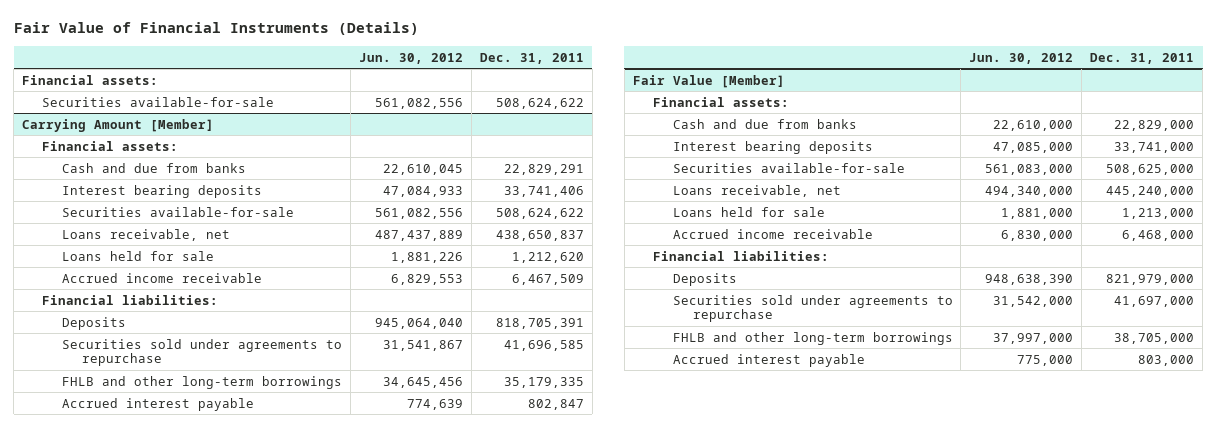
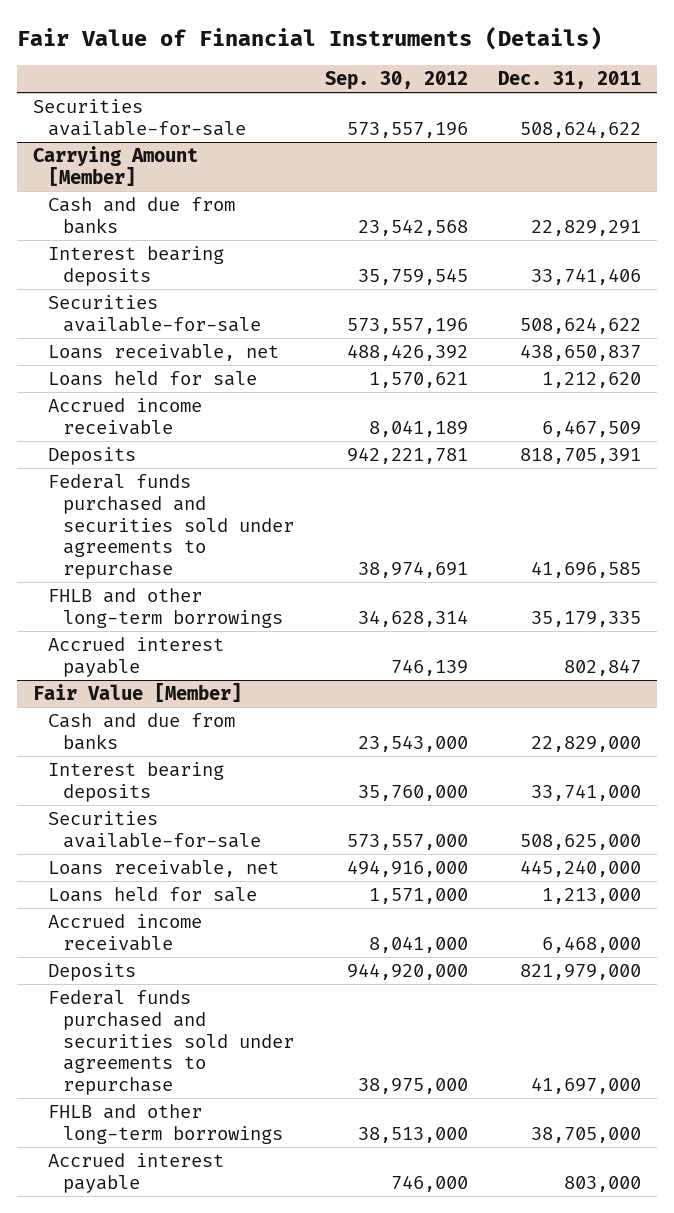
[358,52,463,64] Jun. 30, 2012 -> none
none -> [324,71,468,91] Sep. 30, 2012
[21,74,158,85] Financial assets: -> none
[42,140,179,151] Financial assets: -> none
[42,294,219,305] Financial liabilities: -> none
[62,338,343,367] Securities sold under agreements to repurchase -> [47,474,295,579] Federal funds purchased and securities sold under agreements to repurchase
[652,96,789,107] Financial assets: -> none
[652,250,829,261] Financial liabilities: -> none
[672,294,953,323] Securities sold under agreements to repurchase -> [47,990,295,1095] Federal funds purchased and securities sold under agreements to repurchase

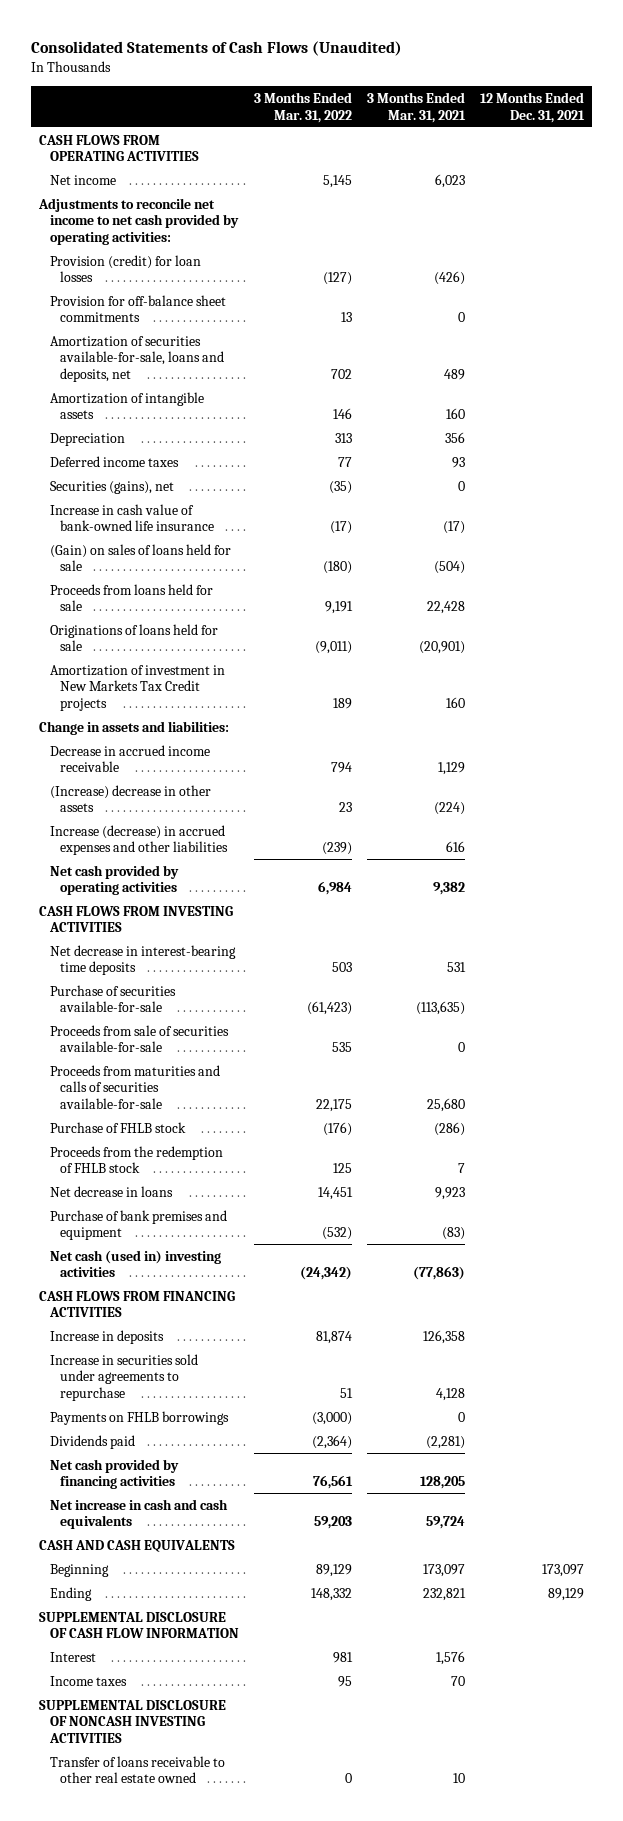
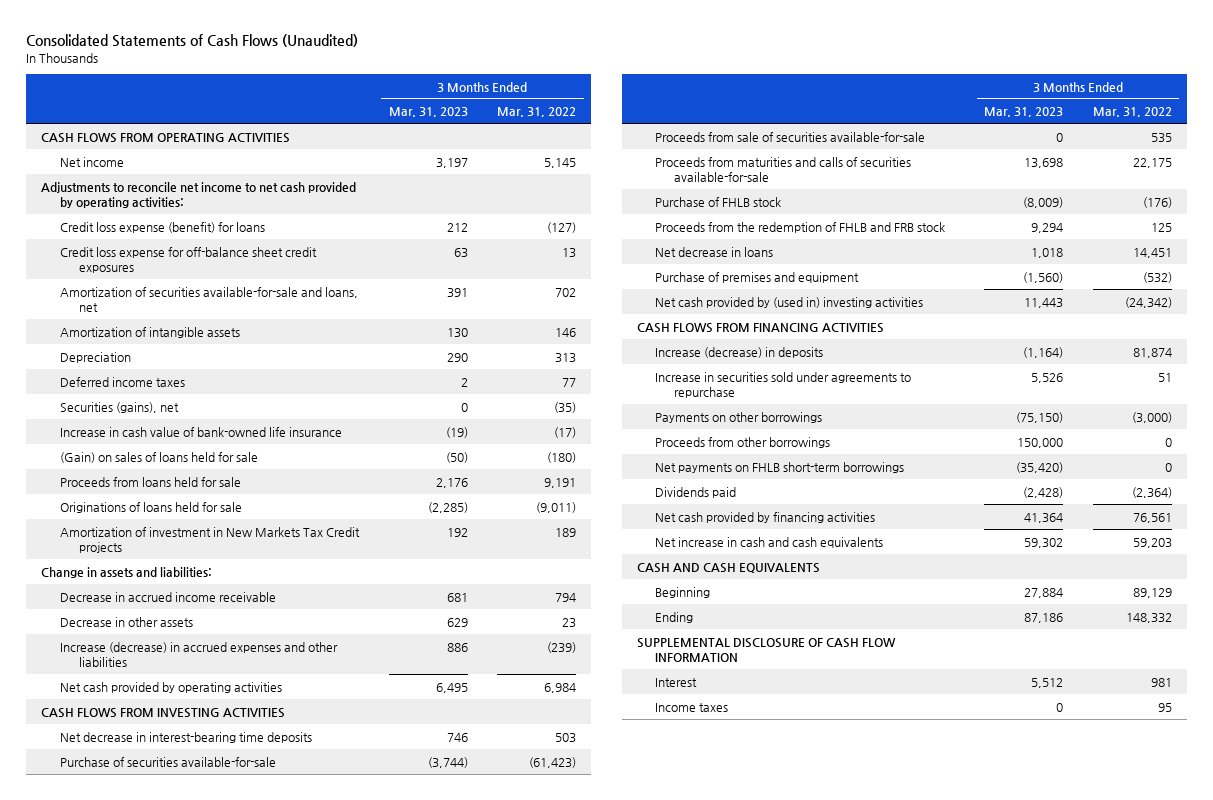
[367,91,467,123] 3 Months Ended Mar. 31, 2021 -> none
[480,91,586,123] 12 Months Ended Dec. 31, 2021 -> none
none -> [388,107,468,118] Mar. 31, 2023
[49,254,201,283] Provision (credit) for loan losses -> [59,221,265,233] Credit loss expense (benefit) for loans
[49,294,226,323] Provision for off-balance sheet commitments -> [59,246,317,274] Credit loss expense for off-balance sheet credit exposures
[49,335,225,383] Amortization of securities available-for-sale, loans and deposits, net -> [59,286,358,313] Amortization of securities available-for-sale and loans, net
[49,784,211,813] (Increase) decrease in other assets -> [59,616,193,627] Decrease in other assets
[49,1145,223,1174] Proceeds from the redemption of FHLB stock -> [655,221,946,233] Proceeds from the redemption of FHLB and FRB stock
[49,1209,227,1241] Purchase of bank premises and equipment -> [655,271,860,283] Purchase of premises and equipment
[49,1249,221,1278] Net cash (used in) investing activities -> [655,296,924,308] Net cash provided by (used in) investing activities
[49,1329,164,1344] Increase in deposits -> [655,346,824,358] Increase (decrease) in deposits
[49,1410,229,1425] Payments on FHLB borrowings -> [655,411,823,423] Payments on other borrowings
none -> [655,436,831,448] Proceeds from other borrowings
none -> [655,461,905,473] Net payments on FHLB short-term borrowings
[38,1699,226,1744] SUPPLEMENTAL DISCLOSURE OF NONCASH INVESTING ACTIVITIES -> none
[49,1755,225,1784] Transfer of loans receivable to other real estate owned -> none

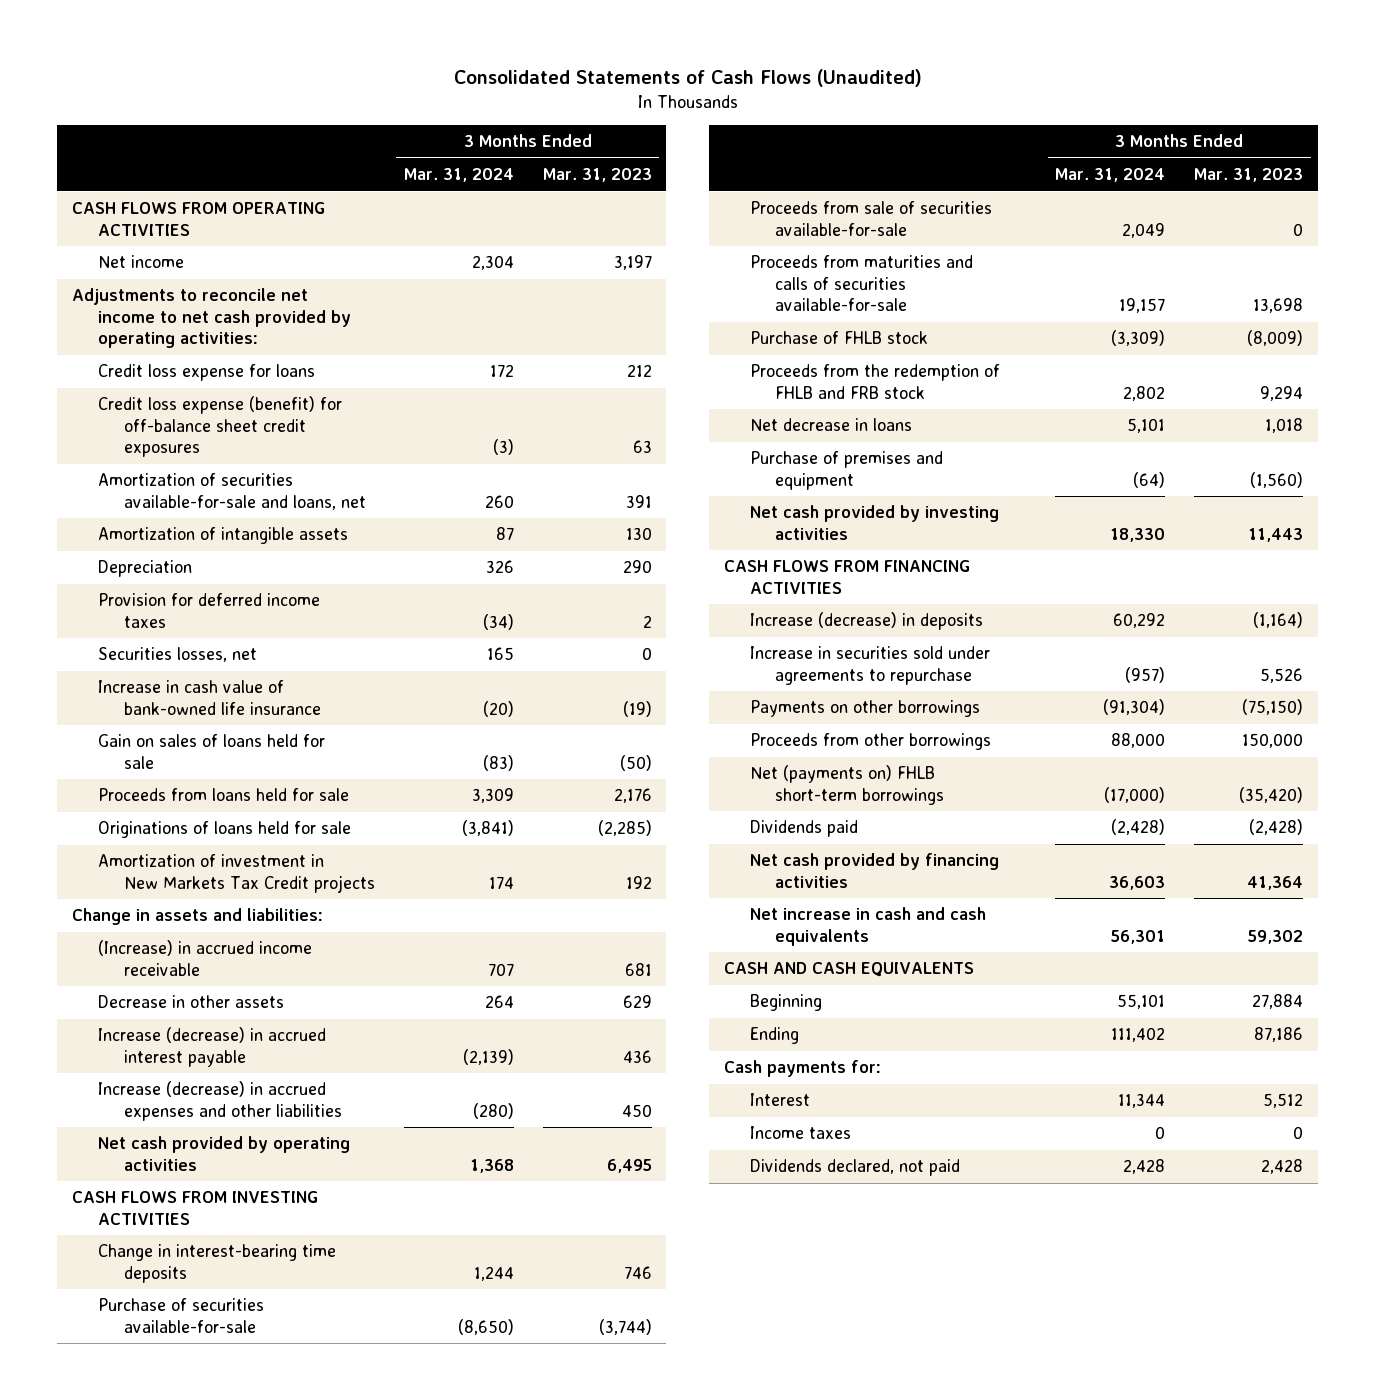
[497,107,577,118] Mar. 31, 2022 -> none
none -> [403,168,514,183] Mar. 31, 2024
[59,221,265,233] Credit loss expense (benefit) for loans -> [97,364,315,382] Credit loss expense for loans
[59,246,317,274] Credit loss expense for off-balance sheet credit exposures -> [97,396,342,458] Credit loss expense (benefit) for off-balance sheet credit exposures
[59,376,185,387] Deferred income taxes -> [97,593,320,628] Provision for deferred income taxes
[59,401,179,413] Securities (gains), net -> [97,647,257,663] Securities losses, net
[59,451,258,463] (Gain) on sales of loans held for sale -> [97,734,325,769] Gain on sales of loans held for sale
[59,591,276,602] Decrease in accrued income receivable -> [97,940,312,976] (Increase) in accrued income receivable
none -> [97,1027,326,1067] Increase (decrease) in accrued interest payable
[446,642,468,652] 886 -> [621,1103,652,1117] 450
[59,731,312,743] Net decrease in interest-bearing time deposits -> [97,1244,336,1283] Change in interest-bearing time deposits
[655,296,924,308] Net cash provided by (used in) investing activities -> [749,505,999,540] Net cash provided by investing activities
[655,461,905,473] Net payments on FHLB short-term borrowings -> [749,765,945,805] Net (payments on) FHLB short-term borrowings
[636,637,896,663] SUPPLEMENTAL DISCLOSURE OF CASH FLOW INFORMATION -> [723,1060,881,1078] Cash payments for:
none -> [749,1159,960,1177] Dividends declared, not paid

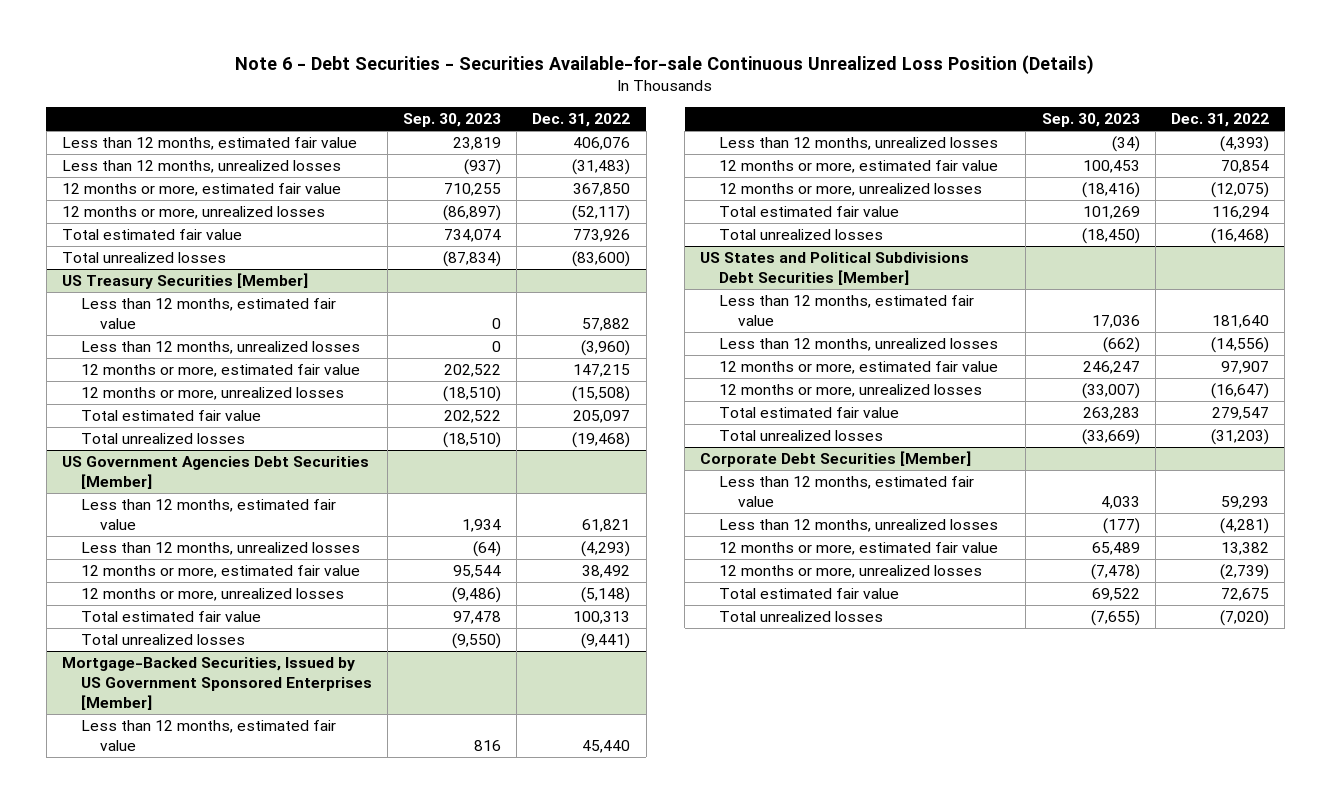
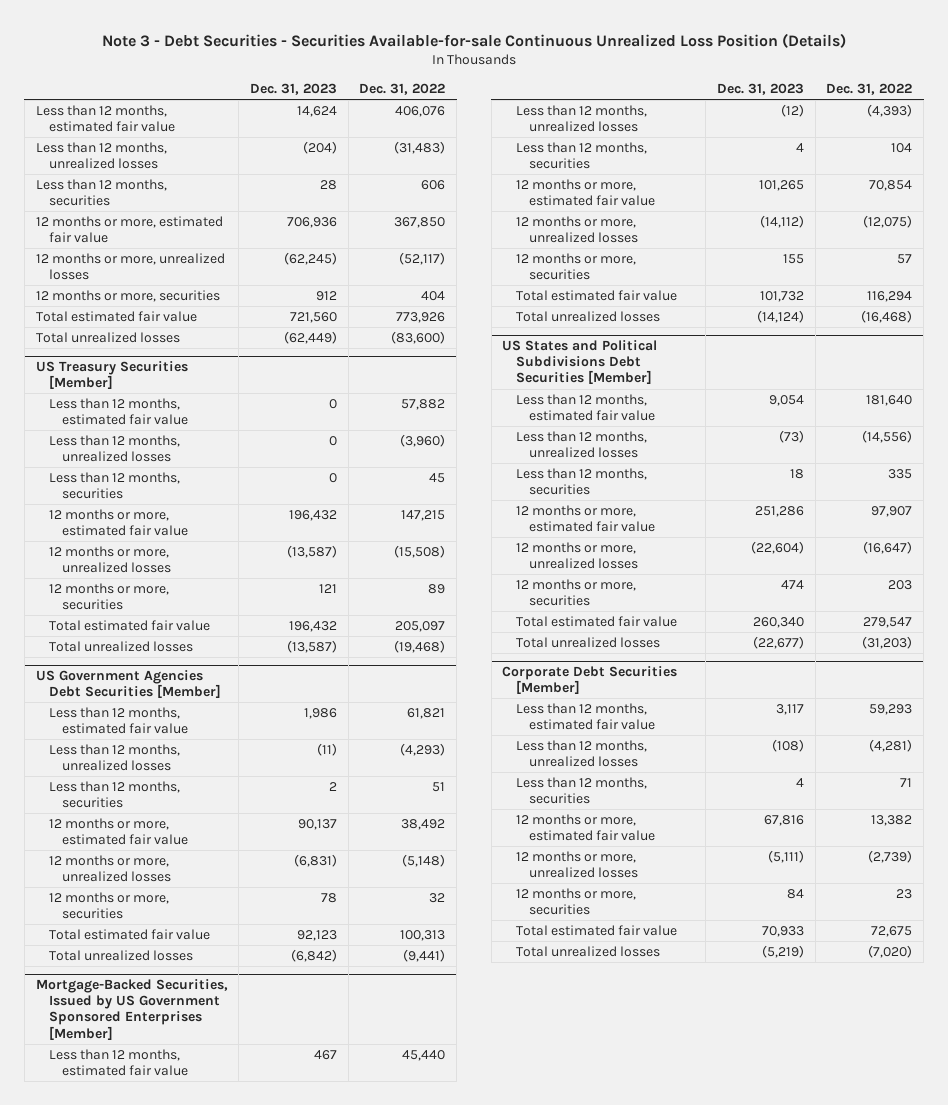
[235,55,1095,75] Note 6 - Debt Securities - Securities Available-for-sale Continuous Unrealized Loss Position (Details) -> [101,32,846,48] Note 3 - Debt Securities - Securities Available-for-sale Continuous Unrealized Loss Position (Details)
[403,112,502,127] Sep. 30, 2023 -> none
none -> [249,83,337,96] Dec. 31, 2023
none -> [35,178,167,207] Less than 12 months, securities
none -> [35,289,220,302] 12 months or more, securities
none -> [48,471,180,500] Less than 12 months, securities
none -> [48,582,169,611] 12 months or more, securities
none -> [48,780,180,809] Less than 12 months, securities
none -> [48,891,169,920] 12 months or more, securities
none -> [515,141,647,170] Less than 12 months, securities
none -> [515,252,636,281] 12 months or more, securities
none -> [515,467,647,496] Less than 12 months, securities
none -> [515,578,636,607] 12 months or more, securities
none -> [515,776,647,805] Less than 12 months, securities
none -> [515,887,636,916] 12 months or more, securities

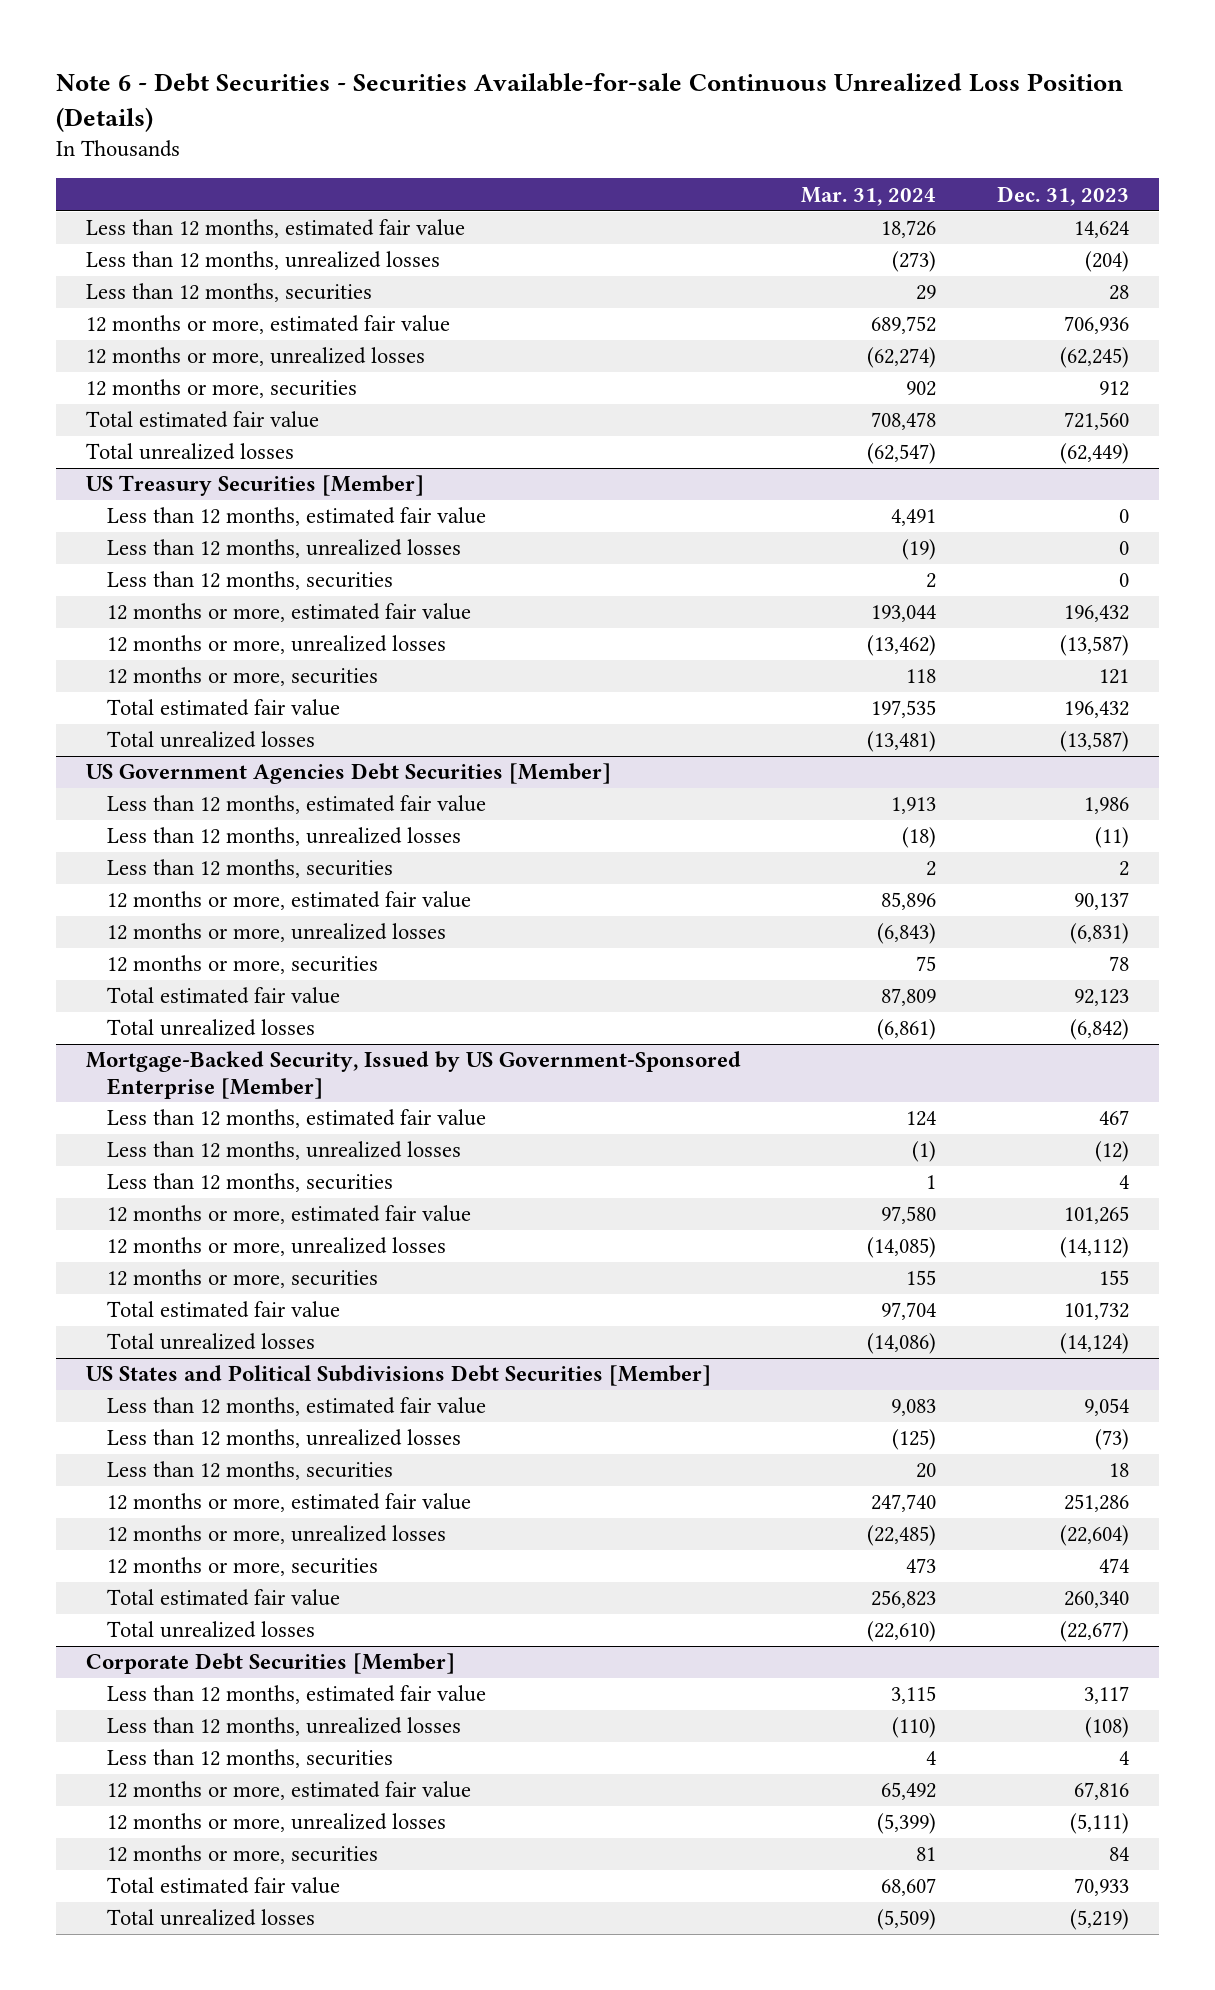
[101,32,846,48] Note 3 - Debt Securities - Securities Available-for-sale Continuous Unrealized Loss Position (Details) -> [55,72,1123,132] Note 6 - Debt Securities - Securities Available-for-sale Continuous Unrealized Loss Position (Details)
[359,83,446,96] Dec. 31, 2022 -> none
none -> [801,186,937,206] Mar. 31, 2024
[35,978,228,1040] Mortgage-Backed Securities, Issued by US Government Sponsored Enterprises [Member] -> [85,1051,741,1099] Mortgage-Backed Security, Issued by US Government-Sponsored Enterprise [Member]

